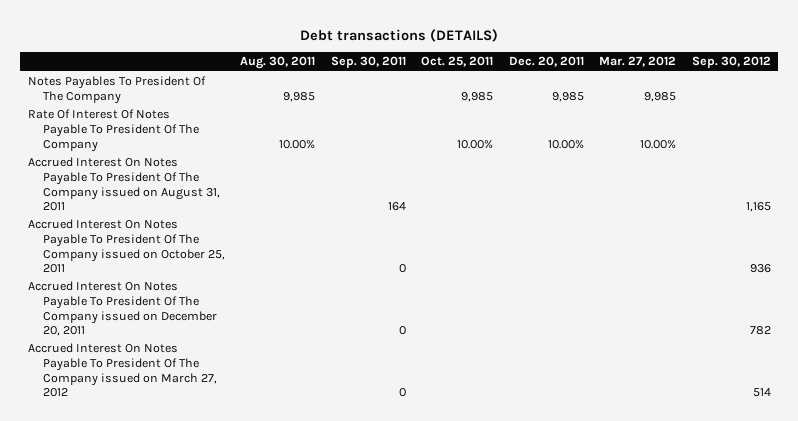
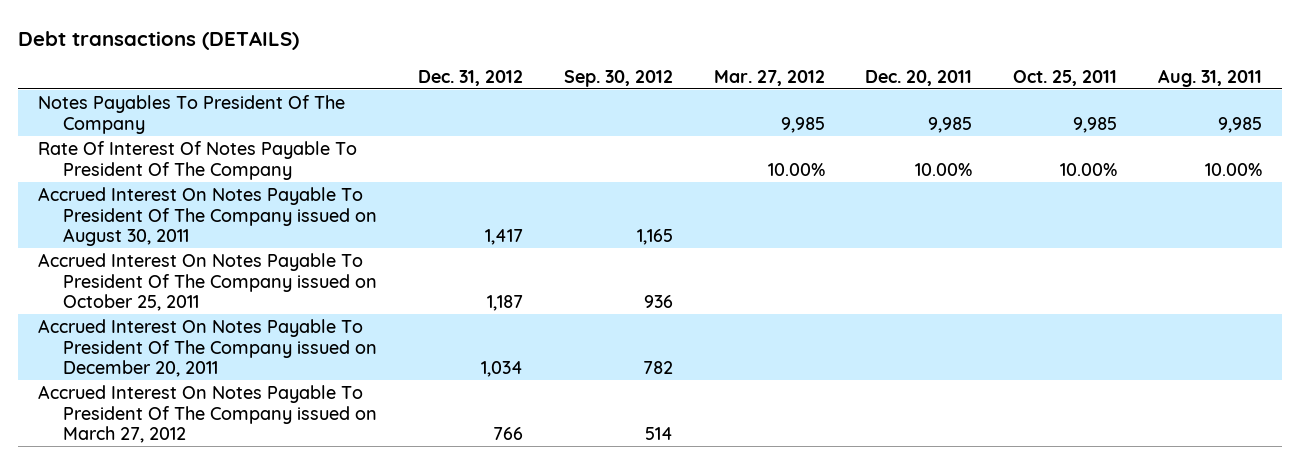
[240,56,316,70] Aug. 30, 2011 -> none
[330,56,406,69] Sep. 30, 2011 -> none
none -> [417,69,523,86] Dec. 31, 2012
none -> [1157,68,1262,87] Aug. 31, 2011
[27,157,220,212] Accrued Interest On Notes Payable To President Of The Company issued on August 31, 2011 -> [38,186,378,247] Accrued Interest On Notes Payable To President Of The Company issued on August 30, 2011

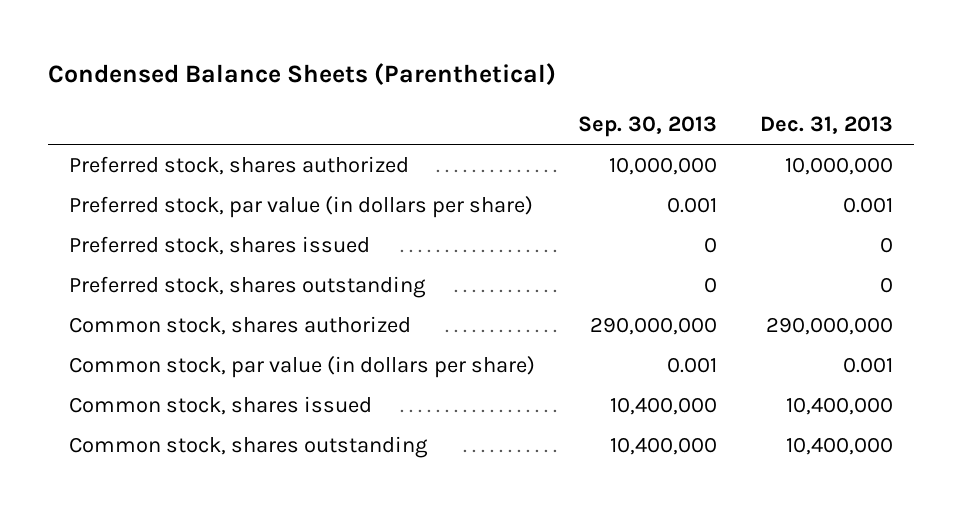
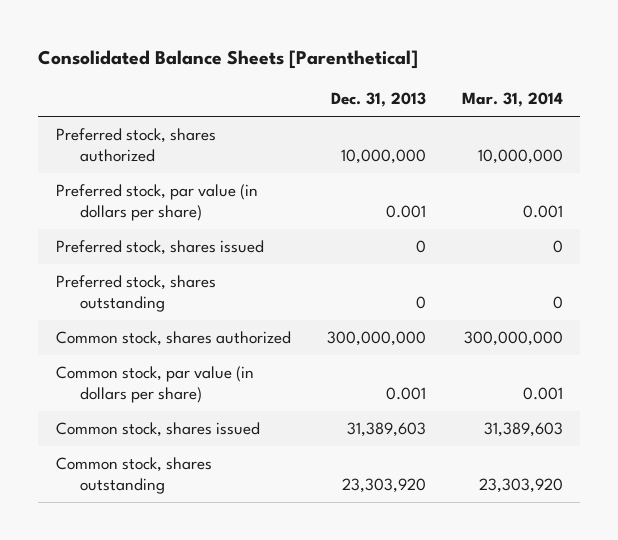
[48,62,557,85] Condensed Balance Sheets (Parenthetical) -> [38,50,419,70] Consolidated Balance Sheets [Parenthetical]
[578,115,718,137] Sep. 30, 2013 -> none
none -> [461,92,563,108] Mar. 31, 2014
[765,317,893,336] 290,000,000 -> [326,330,426,346] 300,000,000
[785,397,893,416] 10,400,000 -> [346,421,426,437] 31,389,603
[785,437,893,456] 10,400,000 -> [341,478,426,494] 23,303,920

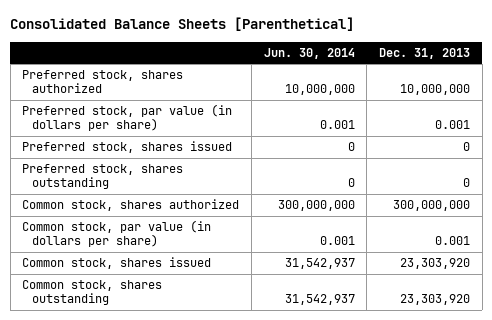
[461,92,563,108] Mar. 31, 2014 -> none
none -> [263,47,355,59] Jun. 30, 2014
[346,421,426,437] 31,389,603 -> [399,258,470,270] 23,303,920

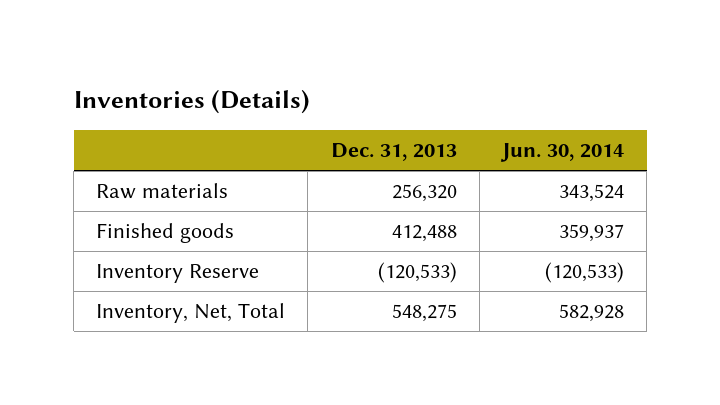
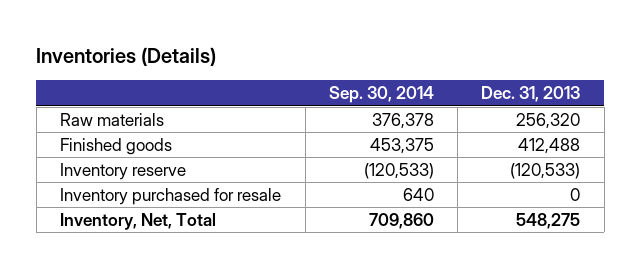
[499,143,624,163] Jun. 30, 2014 -> none
none -> [328,86,434,104] Sep. 30, 2014
[96,264,260,284] Inventory Reserve -> [60,162,187,180] Inventory reserve
none -> [60,187,282,205] Inventory purchased for resale

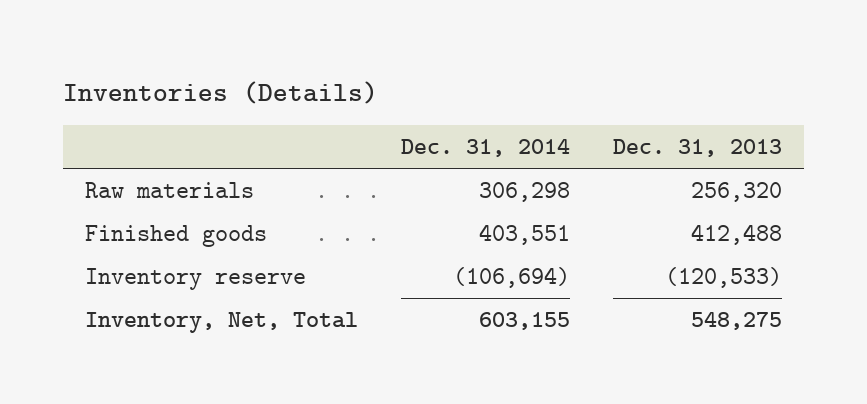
[328,86,434,104] Sep. 30, 2014 -> none
none -> [401,139,571,158] Dec. 31, 2014
[60,187,282,205] Inventory purchased for resale -> none

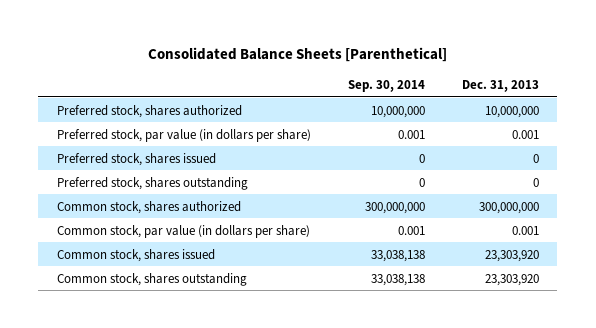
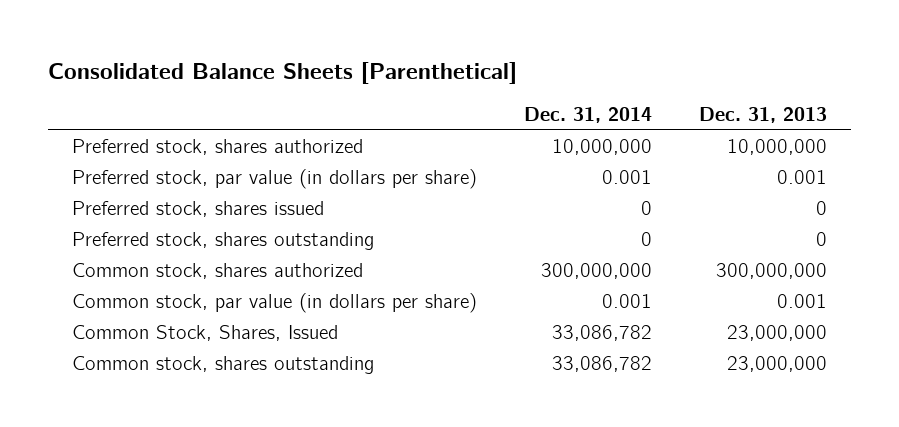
[347,79,425,92] Sep. 30, 2014 -> none
none -> [523,107,652,124] Dec. 31, 2014
[56,248,215,262] Common stock, shares issued -> [71,325,338,342] Common Stock, Shares, Issued
[484,249,539,262] 23,303,920 -> [727,325,828,342] 23,000,000
[484,273,539,286] 23,303,920 -> [727,356,828,373] 23,000,000

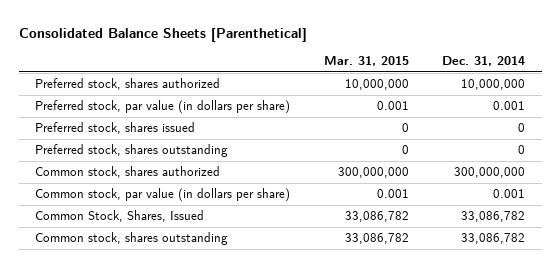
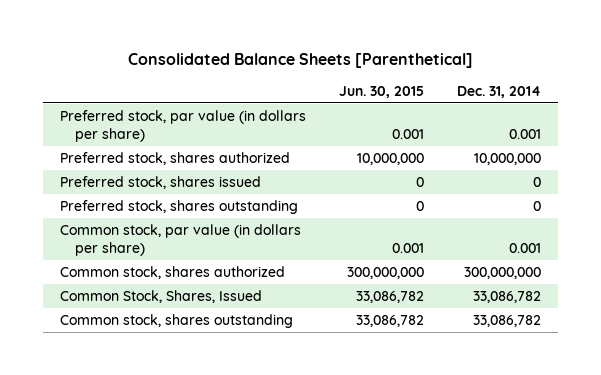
[323,56,409,67] Mar. 31, 2015 -> none
none -> [339,85,425,98] Jun. 30, 2015
[35,78,221,91] Preferred stock, shares authorized -> [59,151,290,165] Preferred stock, shares authorized
[35,166,221,179] Common stock, shares authorized -> [59,265,285,279] Common stock, shares authorized

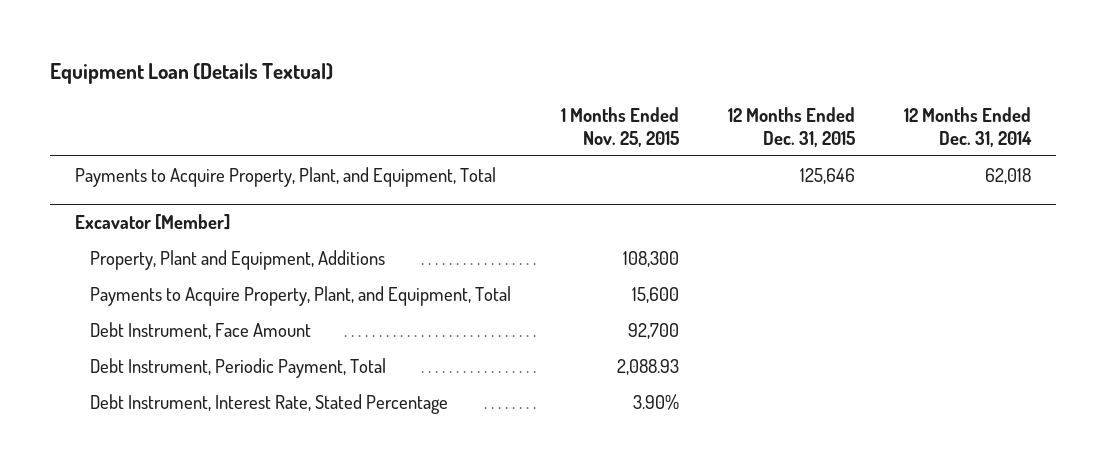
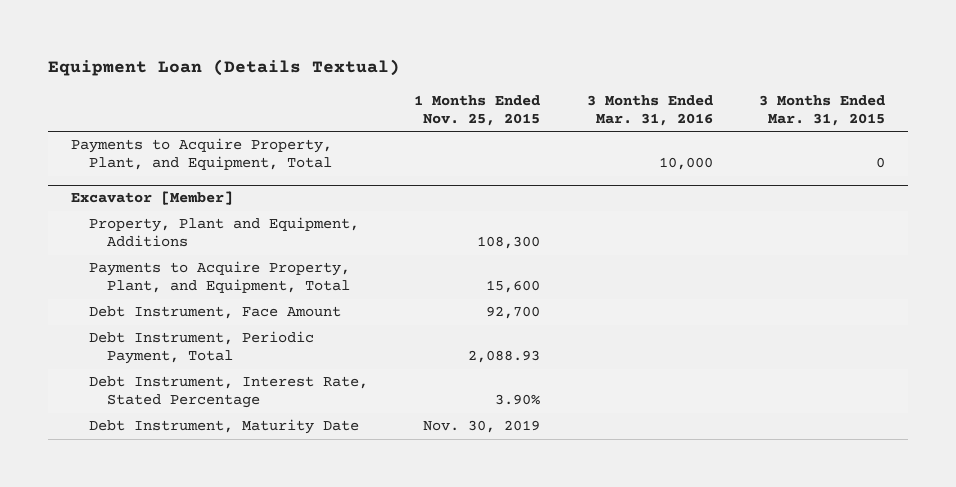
[727,107,855,147] 12 Months Ended Dec. 31, 2015 -> none
[904,107,1033,147] 12 Months Ended Dec. 31, 2014 -> none
none -> [586,95,713,127] 3 Months Ended Mar. 31, 2016
none -> [759,95,886,127] 3 Months Ended Mar. 31, 2015
none -> [89,419,360,435] Debt Instrument, Maturity Date

